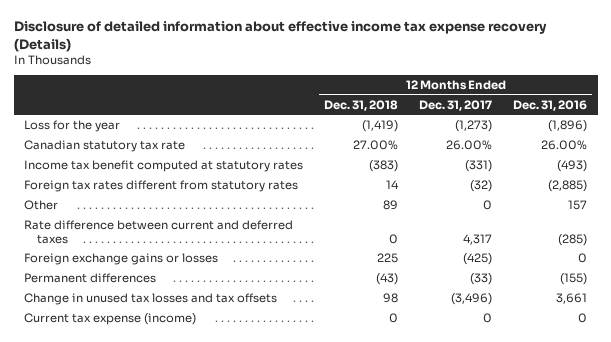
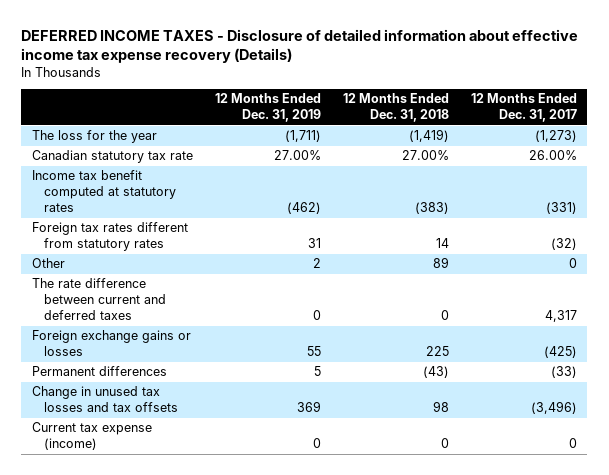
[13,21,547,52] Disclosure of detailed information about effective income tax expense recovery (Details) -> [21,28,579,63] DEFERRED INCOME TAXES - Disclosure of detailed information about effective income tax expense recovery (Details)
[513,99,588,111] Dec. 31, 2016 -> none
none -> [215,93,322,123] 12 Months Ended Dec. 31, 2019
[24,119,121,132] Loss for the year -> [32,130,158,144] The loss for the year
[24,219,294,244] Rate difference between current and deferred taxes -> [32,278,166,321] The rate difference between current and deferred taxes

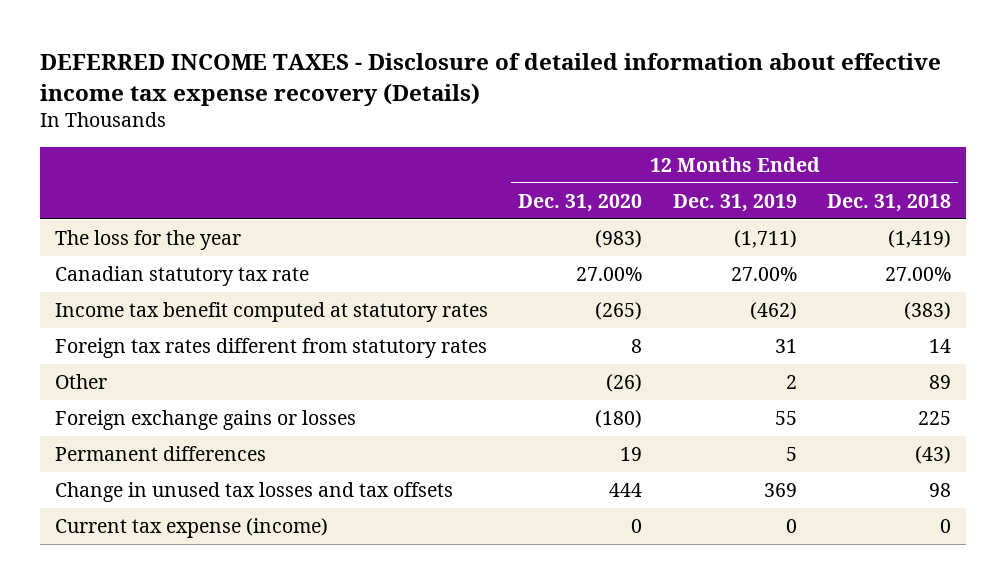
[470,93,577,123] 12 Months Ended Dec. 31, 2017 -> none
none -> [518,193,643,212] Dec. 31, 2020
[32,278,166,321] The rate difference between current and deferred taxes -> none

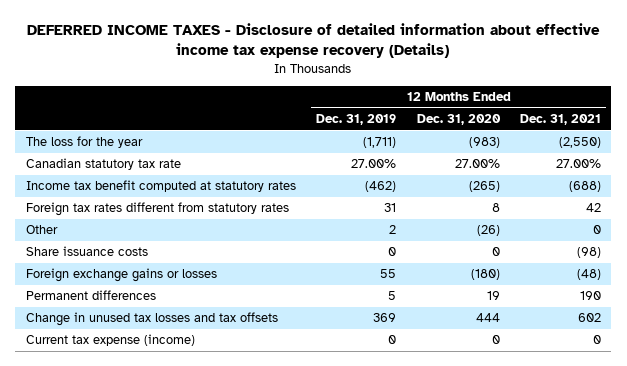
[826,193,951,212] Dec. 31, 2018 -> none
none -> [519,114,601,126] Dec. 31, 2021
none -> [25,246,148,257] Share issuance costs

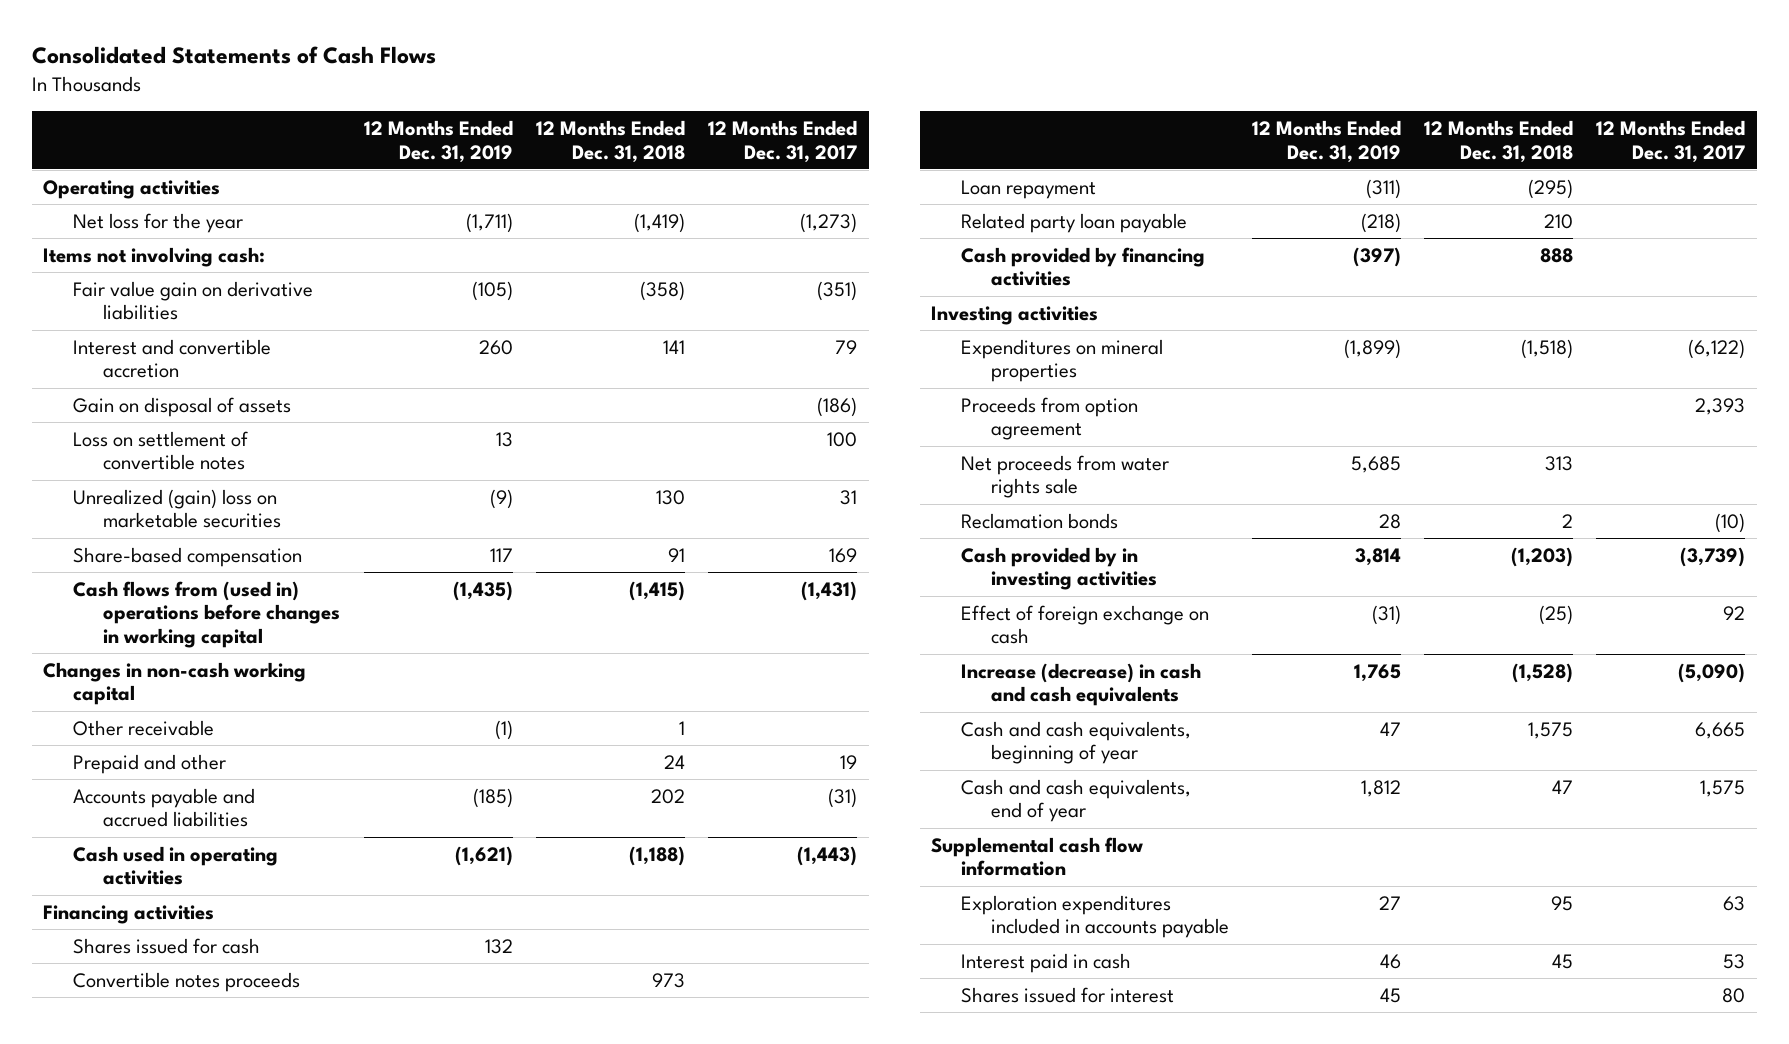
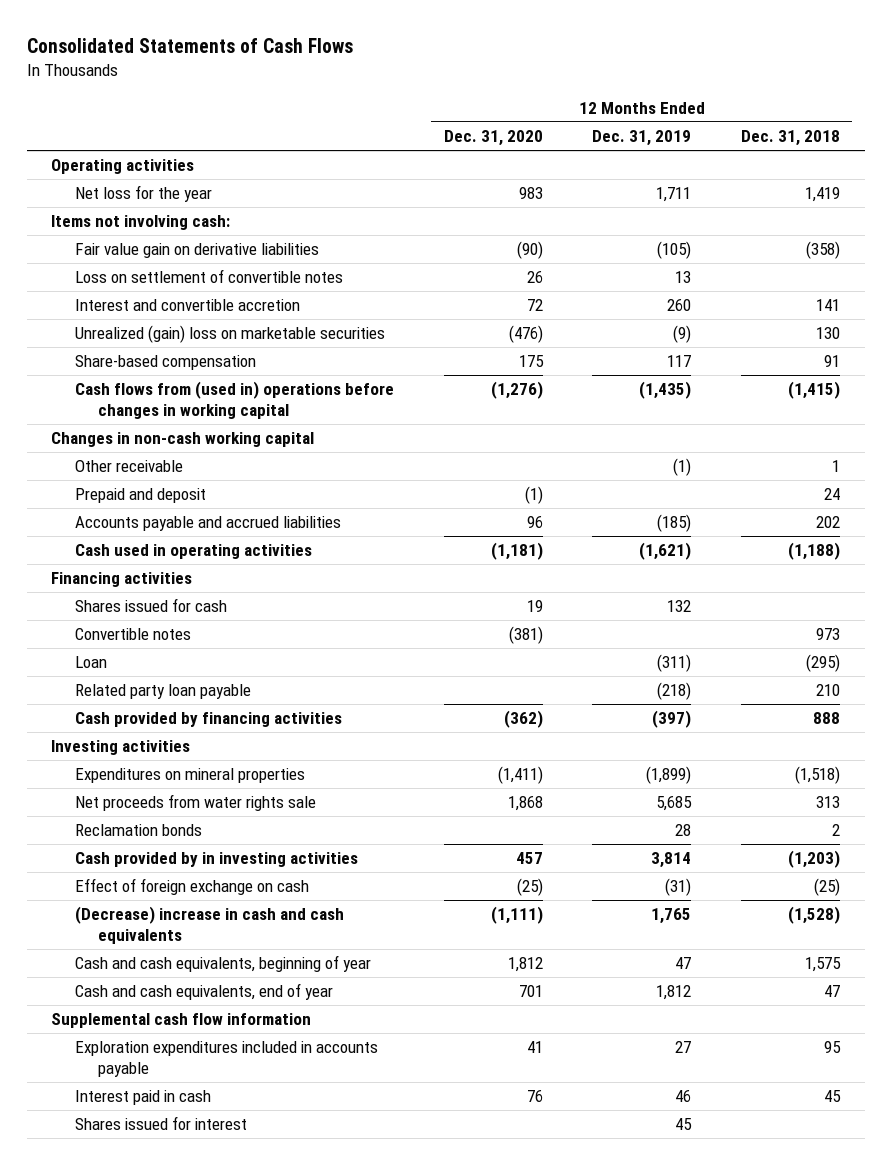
[708,119,858,163] 12 Months Ended Dec. 31, 2017 -> none
none -> [443,130,543,147] Dec. 31, 2020
[465,212,513,233] (1,711) -> [656,187,692,203] 1,711
[634,212,686,233] (1,419) -> [804,187,840,203] 1,419
[73,396,292,417] Gain on disposal of assets -> none
[73,338,272,379] Interest and convertible accretion -> [74,299,300,312] Interest and convertible accretion
[73,753,227,774] Prepaid and other -> [74,488,206,504] Prepaid and deposit
[73,971,301,992] Convertible notes proceeds -> [74,628,191,641] Convertible notes
[961,179,1097,199] Loan repayment -> [74,656,107,669] Loan
[961,396,1139,441] Proceeds from option agreement -> none
[961,662,1202,707] Increase (decrease) in cash and cash equivalents -> [74,906,344,945] (Decrease) increase in cash and cash equivalents

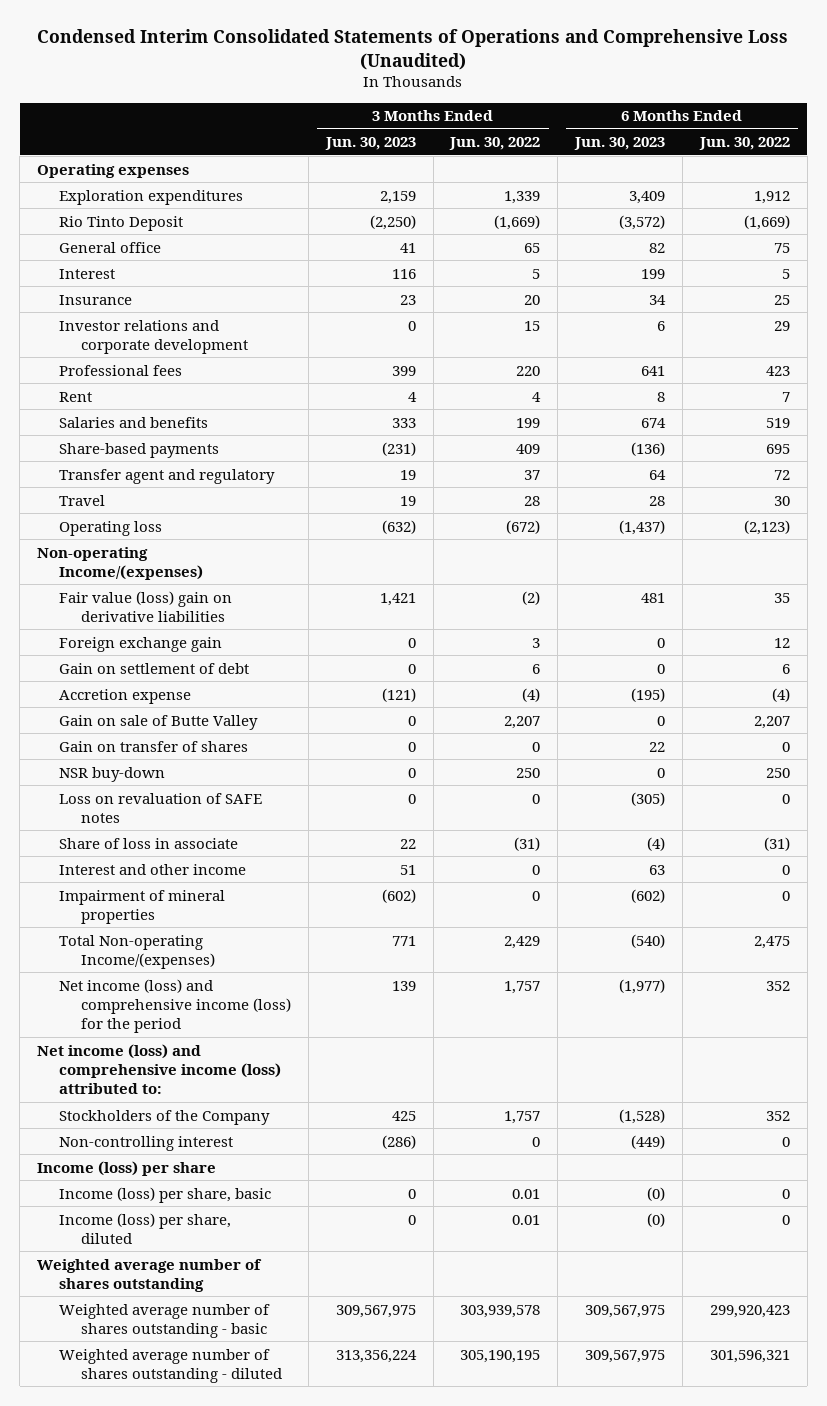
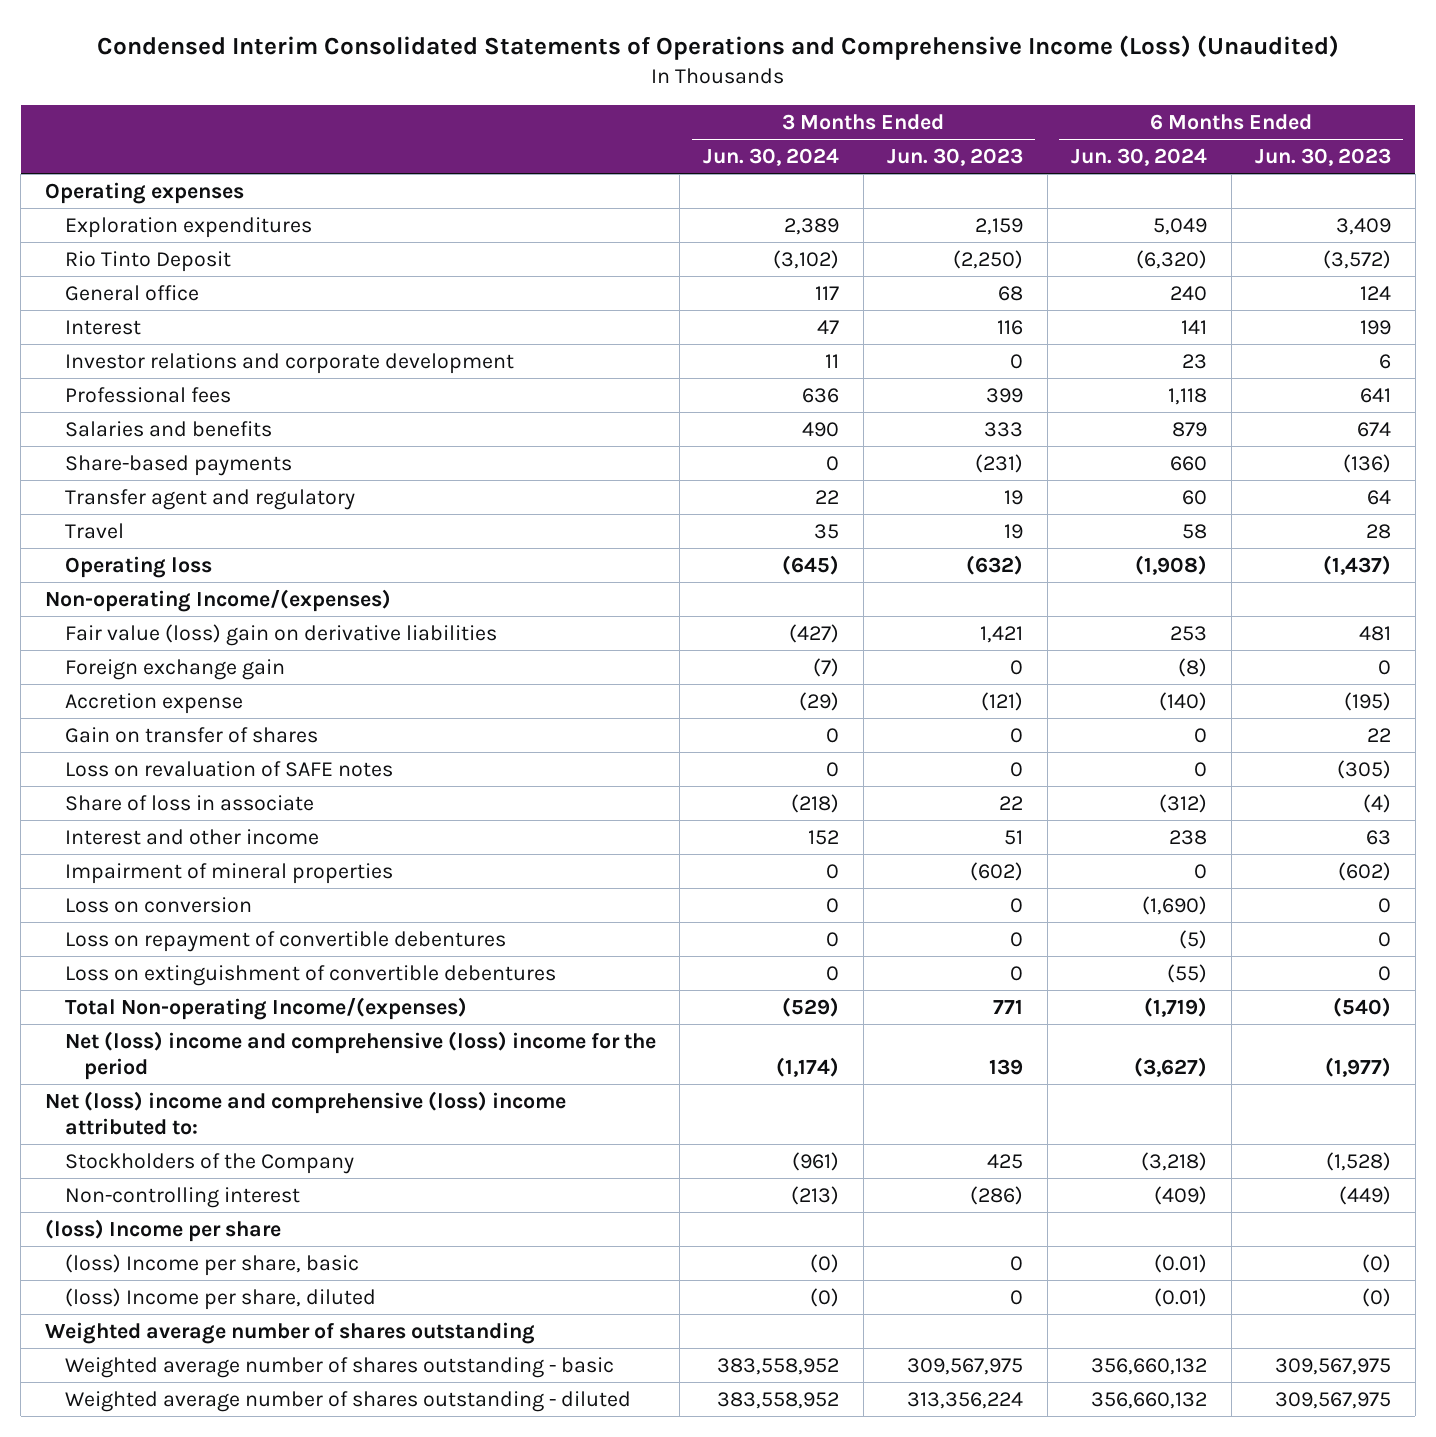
[37,29,789,70] Condensed Interim Consolidated Statements of Operations and Comprehensive Loss (Unaudited) -> [97,35,1340,61] Condensed Interim Consolidated Statements of Operations and Comprehensive Income (Loss) (Unaudited)
[449,137,541,151] Jun. 30, 2022 -> none
[698,137,790,151] Jun. 30, 2022 -> none
none -> [703,148,840,167] Jun. 30, 2024
none -> [1071,148,1208,167] Jun. 30, 2024
[399,242,416,253] 41 -> [998,285,1024,301] 68
[649,242,666,253] 82 -> [1360,285,1392,300] 124
[59,294,133,305] Insurance -> none
[59,391,93,402] Rent -> none
[59,662,250,674] Gain on settlement of debt -> none
[59,714,259,730] Gain on sale of Butte Valley -> none
[59,766,166,782] NSR buy-down -> none
none -> [64,896,252,913] Loss on conversion
none -> [64,930,506,952] Loss on repayment of convertible debentures
none -> [64,964,556,986] Loss on extinguishment of convertible debentures
[59,978,292,1033] Net income (loss) and comprehensive income (loss) for the period -> [64,1030,656,1080] Net (loss) income and comprehensive (loss) income for the period
[37,1043,282,1094] Net income (loss) and comprehensive income (loss) attributed to: -> [44,1090,566,1135] Net (loss) income and comprehensive (loss) income attributed to:
[37,1160,217,1176] Income (loss) per share -> [44,1218,281,1242] (loss) Income per share
[59,1186,272,1203] Income (loss) per share, basic -> [64,1253,359,1276] (loss) Income per share, basic
[59,1212,232,1244] Income (loss) per share, diluted -> [64,1287,376,1310] (loss) Income per share, diluted

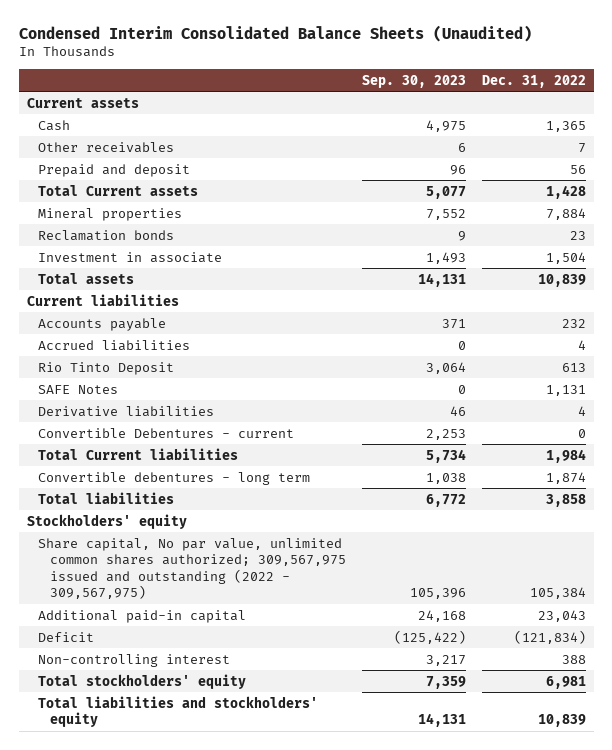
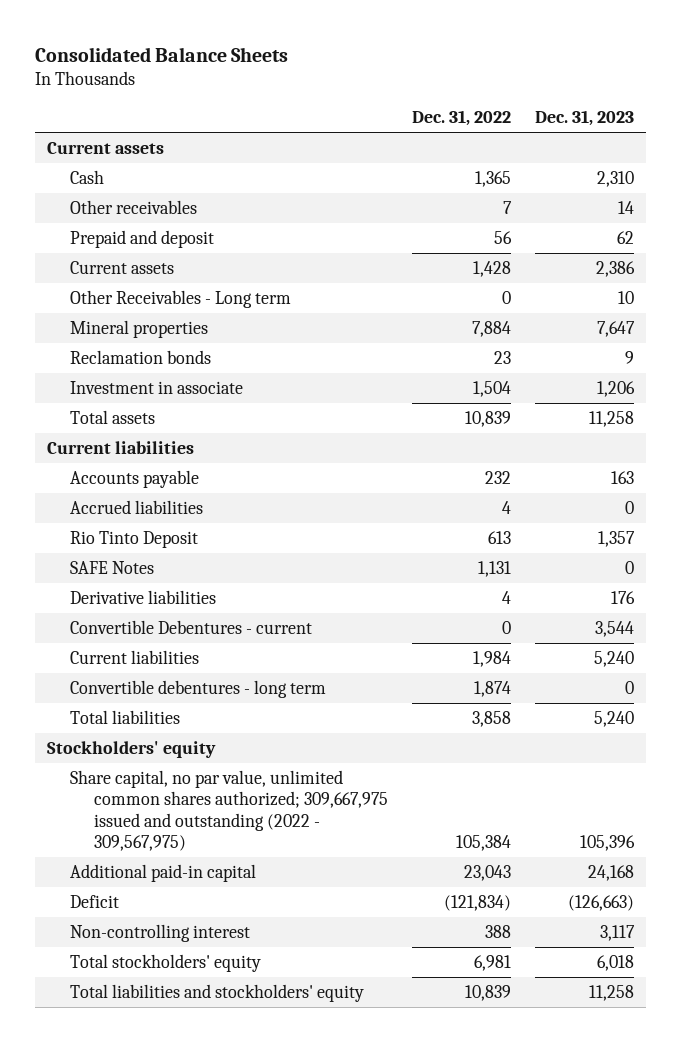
[18,24,532,42] Condensed Interim Consolidated Balance Sheets (Unaudited) -> [34,46,288,62] Consolidated Balance Sheets
[361,74,466,88] Sep. 30, 2023 -> none
none -> [534,110,634,127] Dec. 31, 2023
[38,184,199,196] Total Current assets -> [70,260,175,274] Current assets
none -> [70,289,292,308] Other Receivables - Long term
[38,447,239,460] Total Current liabilities -> [70,649,200,664] Current liabilities
[38,537,347,600] Share capital, No par value, unlimited common shares authorized; 309,567,975 issued and outstanding (2022 - 309,567,975) -> [70,769,388,852] Share capital, no par value, unlimited common shares authorized; 309,667,975 issued and outstanding (2022 - 309,567,975)

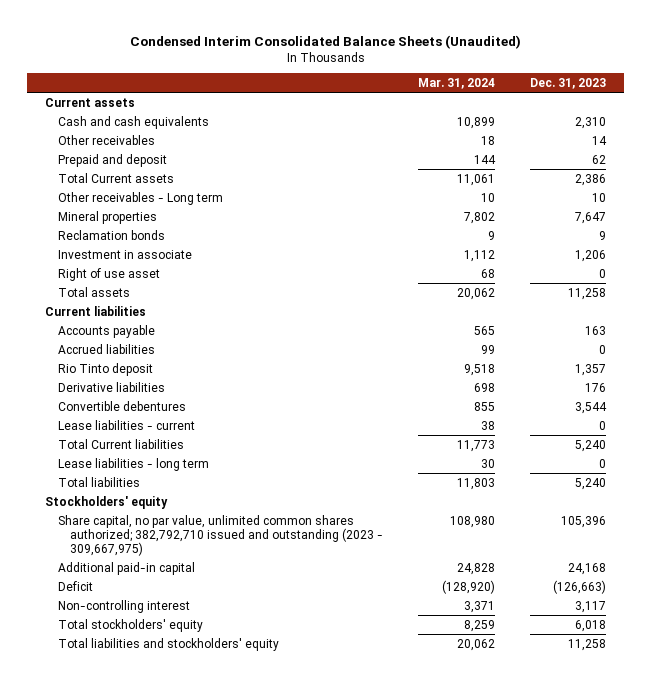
[34,46,288,62] Consolidated Balance Sheets -> [129,34,521,49] Condensed Interim Consolidated Balance Sheets (Unaudited)
[411,110,511,127] Dec. 31, 2022 -> none
none -> [418,77,496,89] Mar. 31, 2024
[70,169,105,184] Cash -> [57,115,209,129] Cash and cash equivalents
[70,260,175,274] Current assets -> [57,172,174,183] Total Current assets
[70,289,292,308] Other Receivables - Long term -> [57,191,223,205] Other receivables - Long term
none -> [57,267,160,281] Right of use asset
[70,560,155,574] SAFE Notes -> none
[70,530,199,548] Rio Tinto Deposit -> [57,362,153,376] Rio Tinto deposit
[70,679,327,698] Convertible debentures - long term -> none
[70,619,313,634] Convertible Debentures - current -> [57,400,186,411] Convertible debentures
none -> [57,419,195,430] Lease liabilities - current
[70,649,200,664] Current liabilities -> [57,438,184,449] Total Current liabilities
none -> [57,457,209,471] Lease liabilities - long term
[70,769,388,852] Share capital, no par value, unlimited common shares authorized; 309,667,975 issued and outstanding (2022 - 309,567,975) -> [57,514,384,557] Share capital, no par value, unlimited common shares authorized; 382,792,710 issued and outstanding (2023 - 309,667,975)

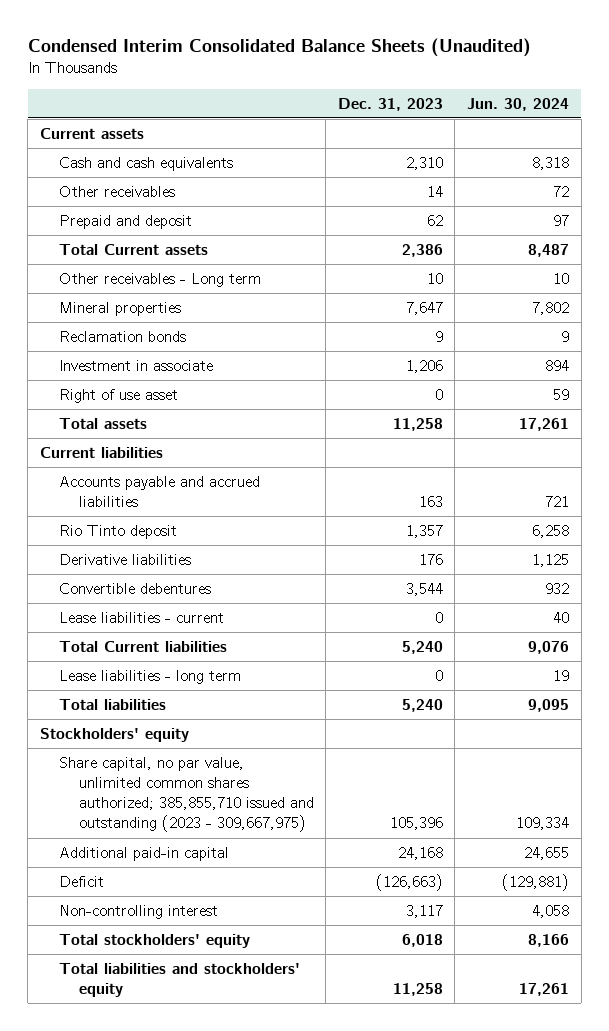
[418,77,496,89] Mar. 31, 2024 -> none
none -> [466,97,569,111] Jun. 30, 2024
[57,343,155,354] Accrued liabilities -> none
[57,324,155,338] Accounts payable -> [59,475,261,508] Accounts payable and accrued liabilities
[57,514,384,557] Share capital, no par value, unlimited common shares authorized; 382,792,710 issued and outstanding (2023 - 309,667,975) -> [59,756,314,833] Share capital, no par value, unlimited common shares authorized; 385,855,710 issued and outstanding (2023 - 309,667,975)

